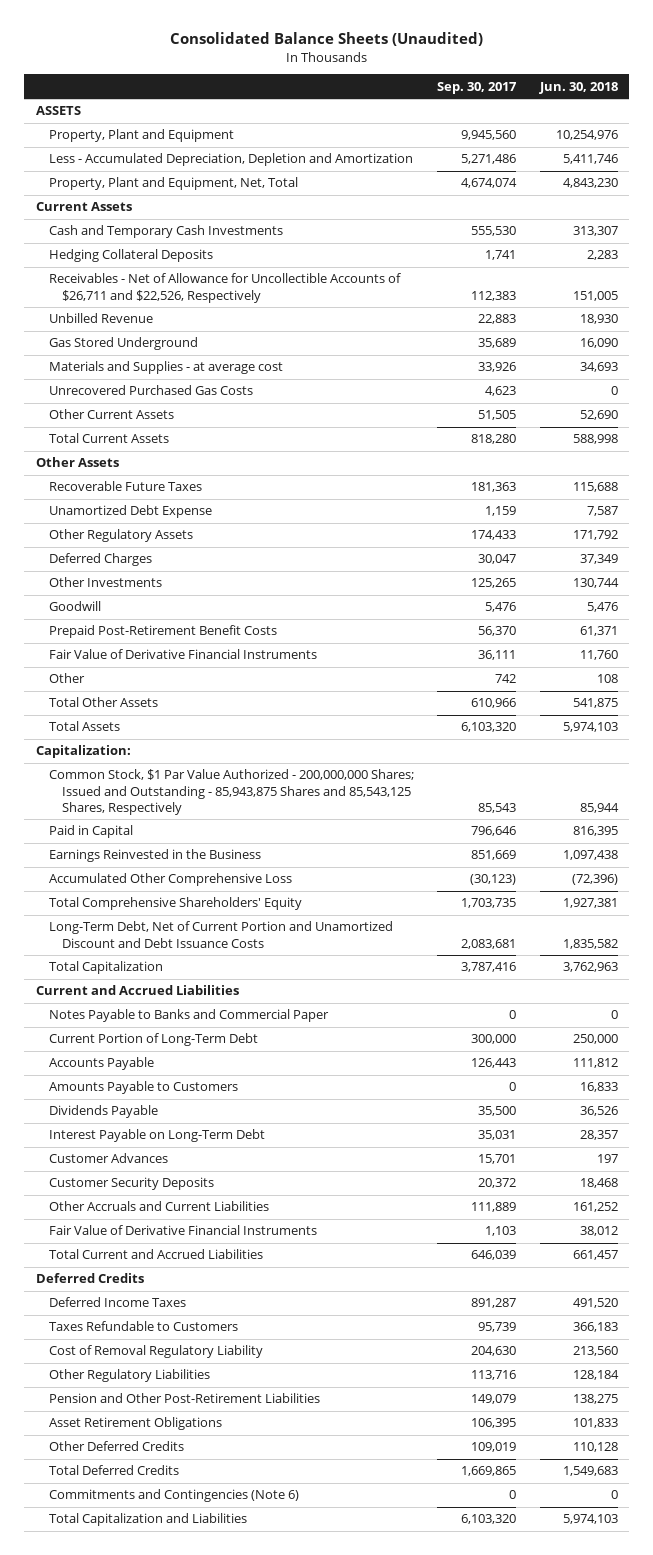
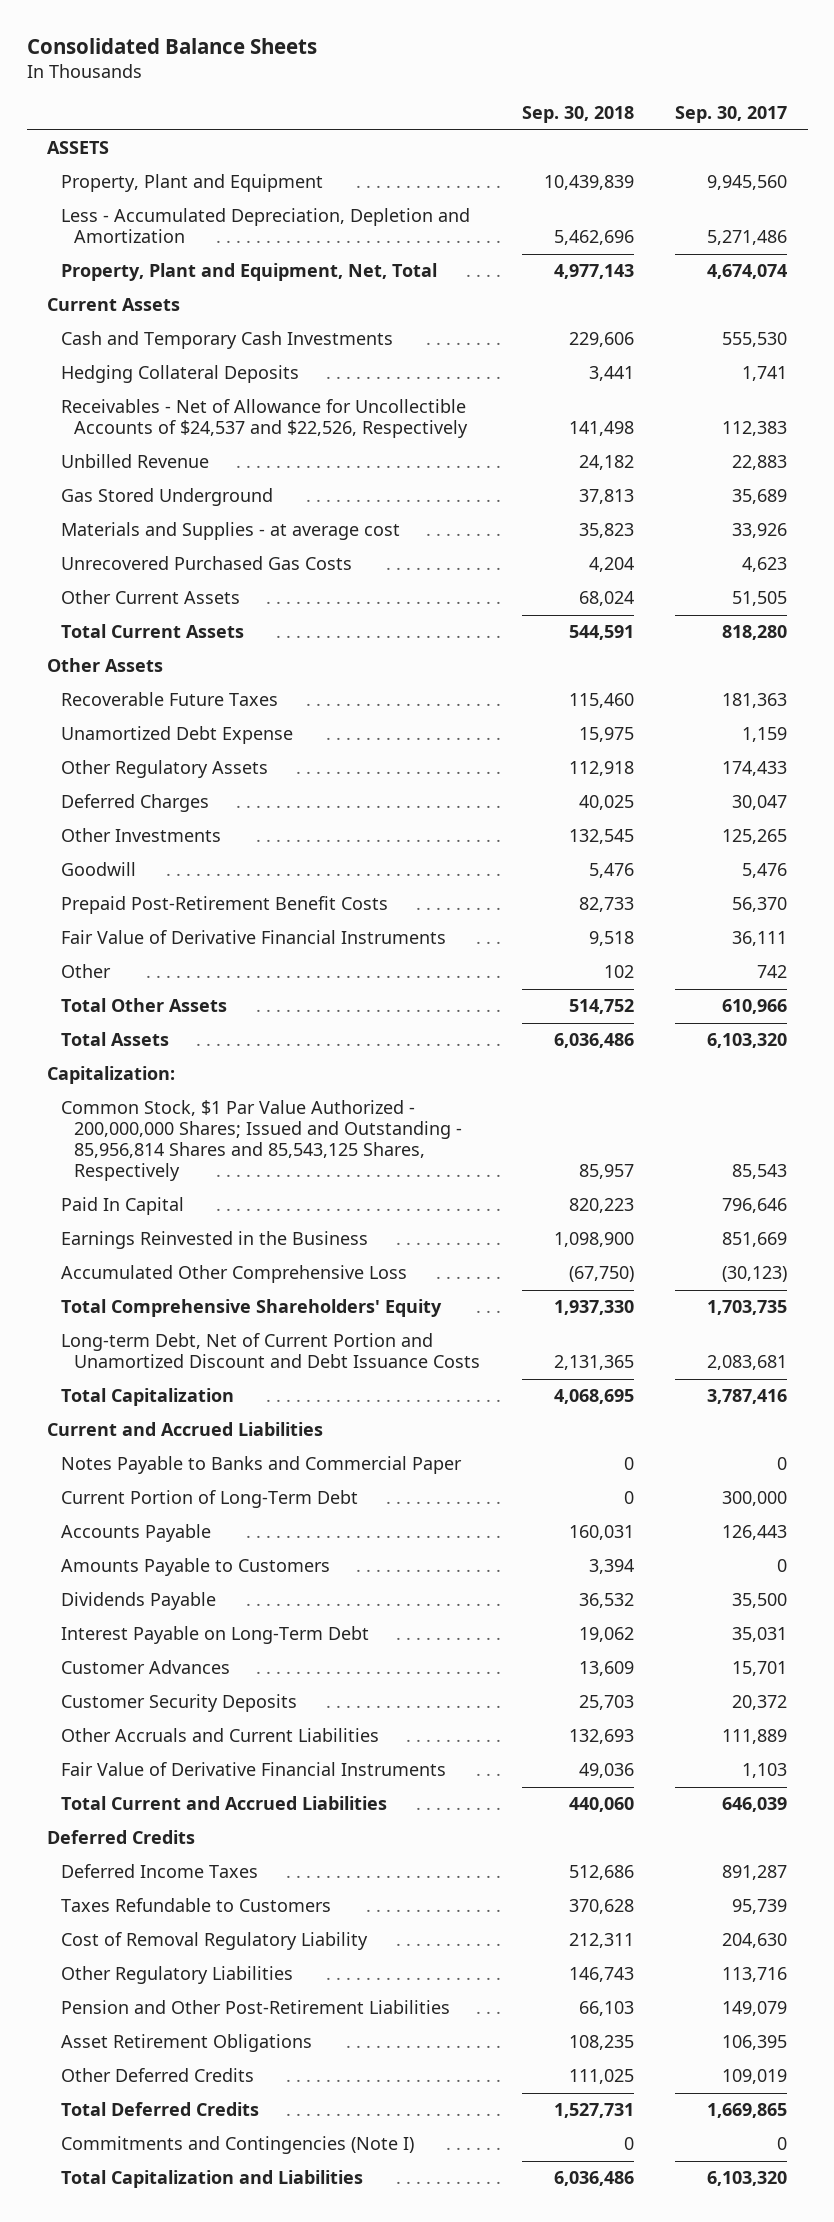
[169,32,483,47] Consolidated Balance Sheets (Unaudited) -> [26,38,317,55] Consolidated Balance Sheets
[538,81,618,94] Jun. 30, 2018 -> none
none -> [521,106,634,124] Sep. 30, 2018
[48,273,401,303] Receivables - Net of Allowance for Uncollectible Accounts of $26,711 and $22,526, Respectively -> [60,399,469,439] Receivables - Net of Allowance for Uncollectible Accounts of $24,537 and $22,526, Respectively
[48,769,414,815] Common Stock, $1 Par Value Authorized - 200,000,000 Shares; Issued and Outstanding - 85,943,875 Shares and 85,543,125 Shares, Respectively -> [60,1100,463,1182] Common Stock, $1 Par Value Authorized - 200,000,000 Shares; Issued and Outstanding - 85,956,814 Shares and 85,543,125 Shares, Respectively
[48,825,133,839] Paid in Capital -> [60,1197,184,1216] Paid In Capital
[48,921,393,948] Long-Term Debt, Net of Current Portion and Unamortized Discount and Debt Issuance Costs -> [60,1333,481,1369] Long-term Debt, Net of Current Portion and Unamortized Discount and Debt Issuance Costs
[48,1489,299,1503] Commitments and Contingencies (Note 6) -> [60,2136,414,2155] Commitments and Contingencies (Note I)

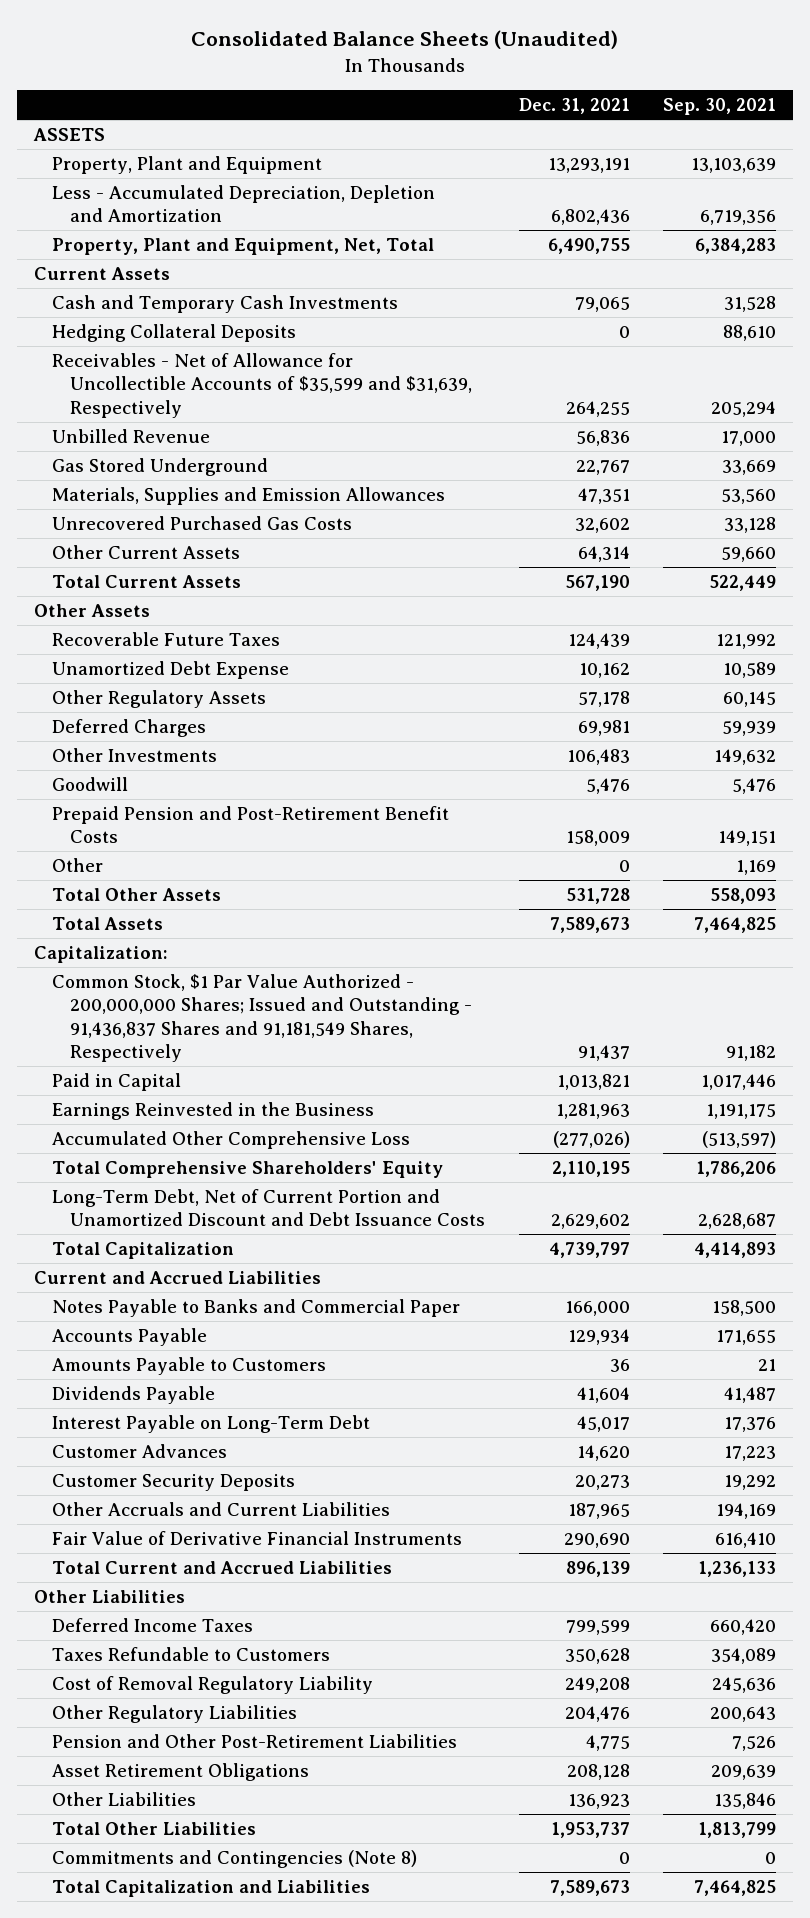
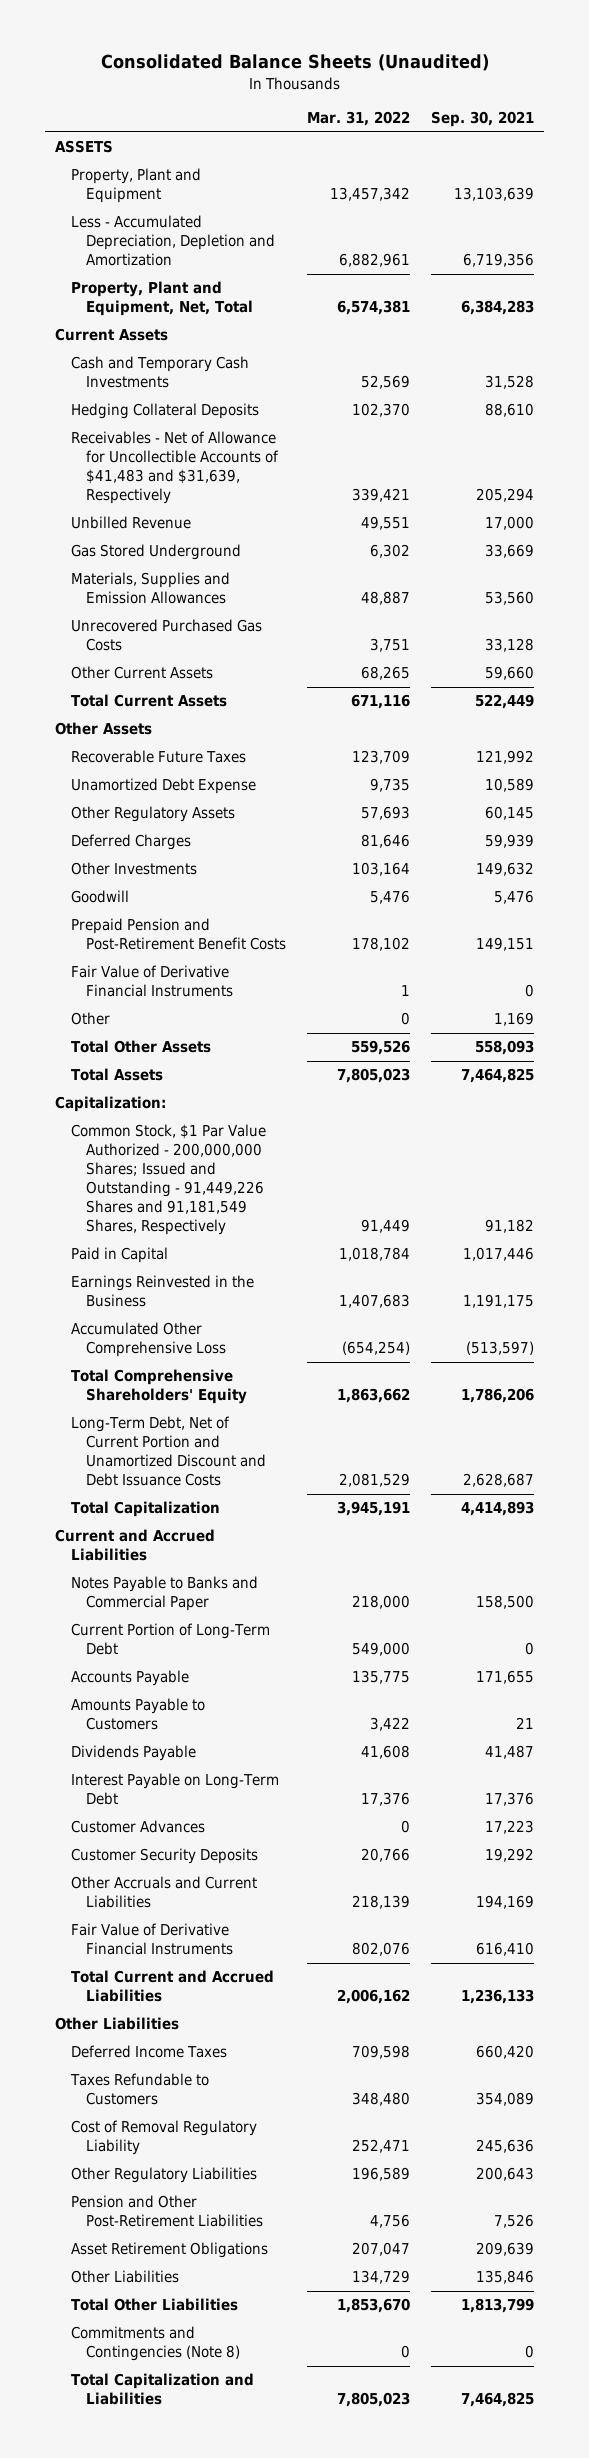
[518,98,630,115] Dec. 31, 2021 -> none
none -> [306,111,410,127] Mar. 31, 2022
[52,352,473,418] Receivables - Net of Allowance for Uncollectible Accounts of $35,599 and $31,639, Respectively -> [70,431,280,505] Receivables - Net of Allowance for Uncollectible Accounts of $41,483 and $31,639, Respectively
none -> [70,965,234,998] Fair Value of Derivative Financial Instruments
[52,973,473,1062] Common Stock, $1 Par Value Authorized - 200,000,000 Shares; Issued and Outstanding - 91,436,837 Shares and 91,181,549 Shares, Respectively -> [70,1124,266,1236] Common Stock, $1 Par Value Authorized - 200,000,000 Shares; Issued and Outstanding - 91,449,226 Shares and 91,181,549 Shares, Respectively
none -> [70,1623,270,1656] Current Portion of Long-Term Debt

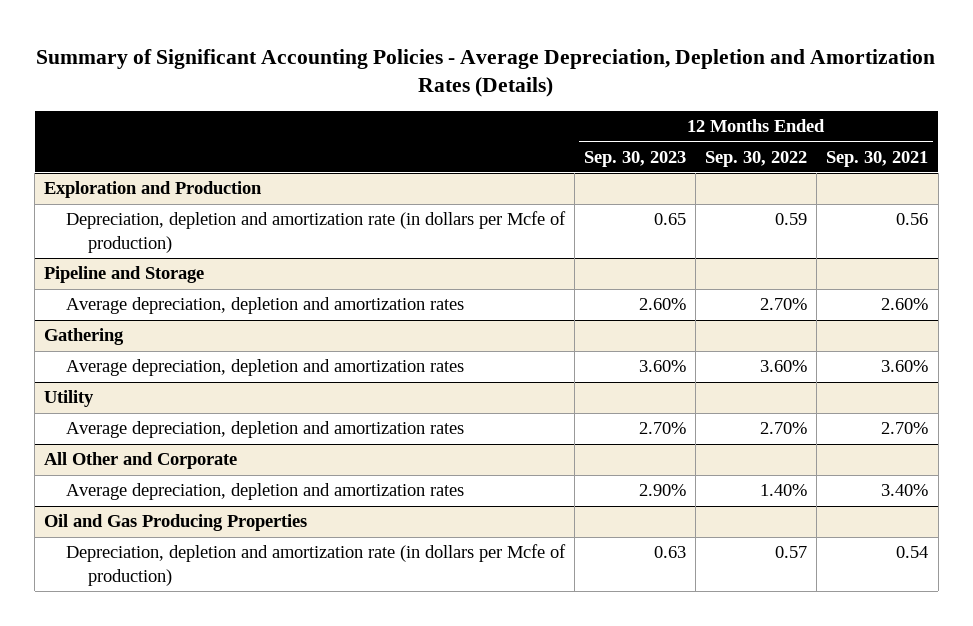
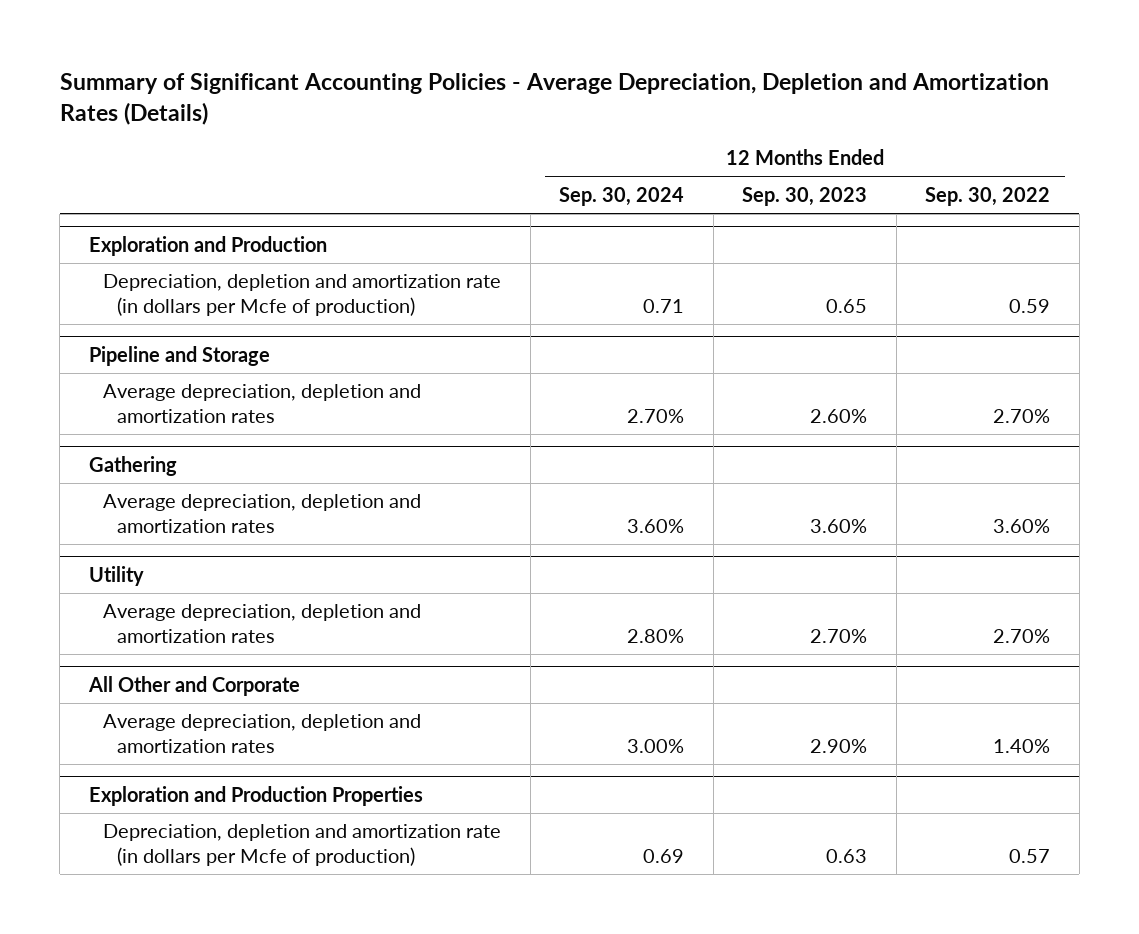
[826,150,929,167] Sep. 30, 2021 -> none
none -> [559,186,685,206] Sep. 30, 2024
[44,514,308,532] Oil and Gas Producing Properties -> [88,785,423,806] Exploration and Production Properties

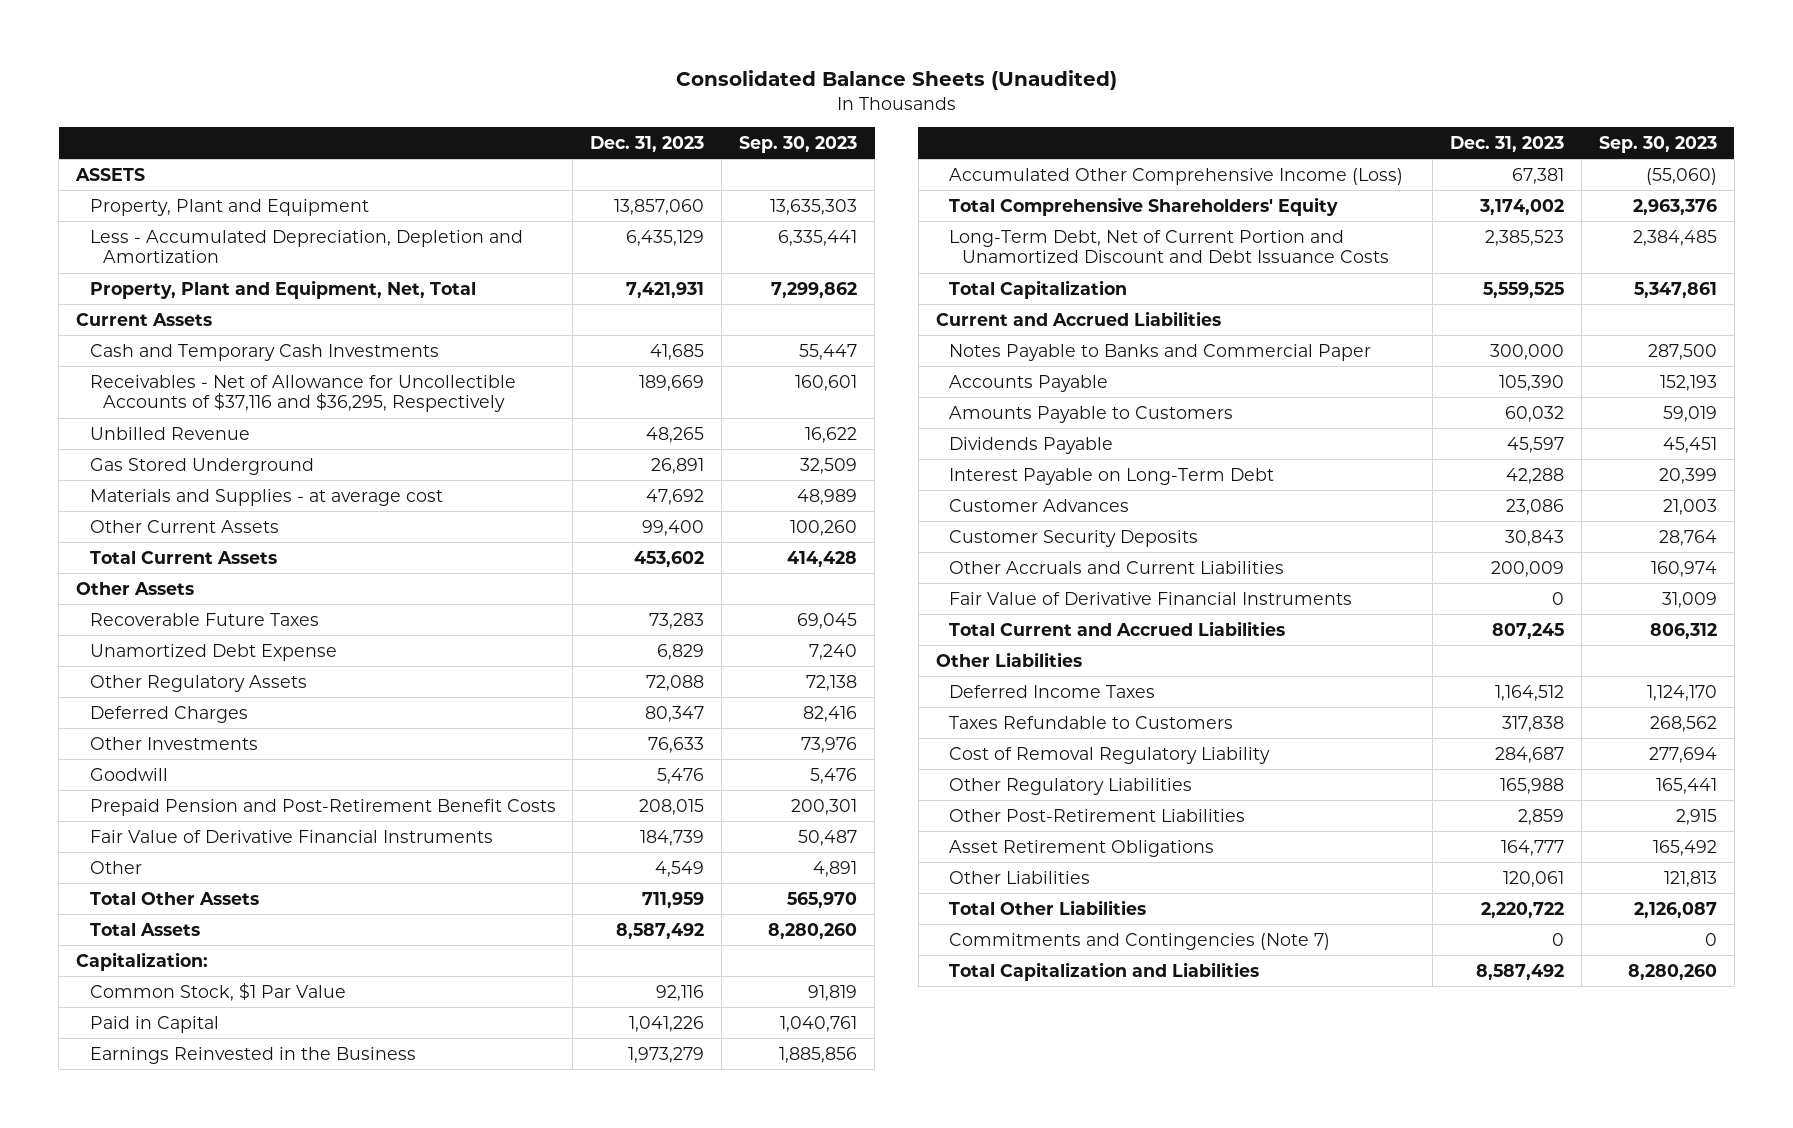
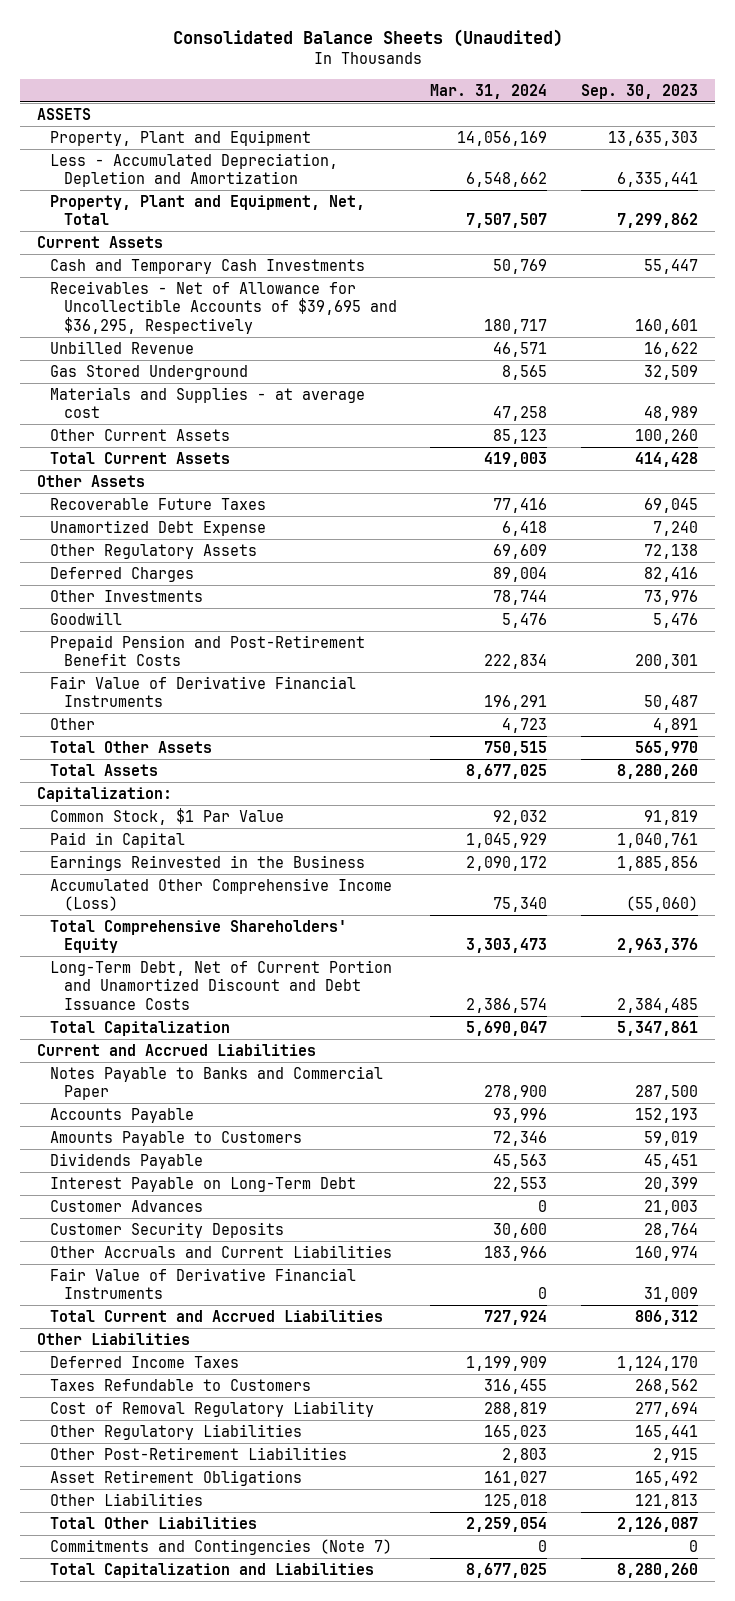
[590,135,705,152] Dec. 31, 2023 -> none
none -> [430,83,548,99] Mar. 31, 2024
[89,374,516,413] Receivables - Net of Allowance for Uncollectible Accounts of $37,116 and $36,295, Respectively -> [50,280,397,334] Receivables - Net of Allowance for Uncollectible Accounts of $39,695 and $36,295, Respectively

